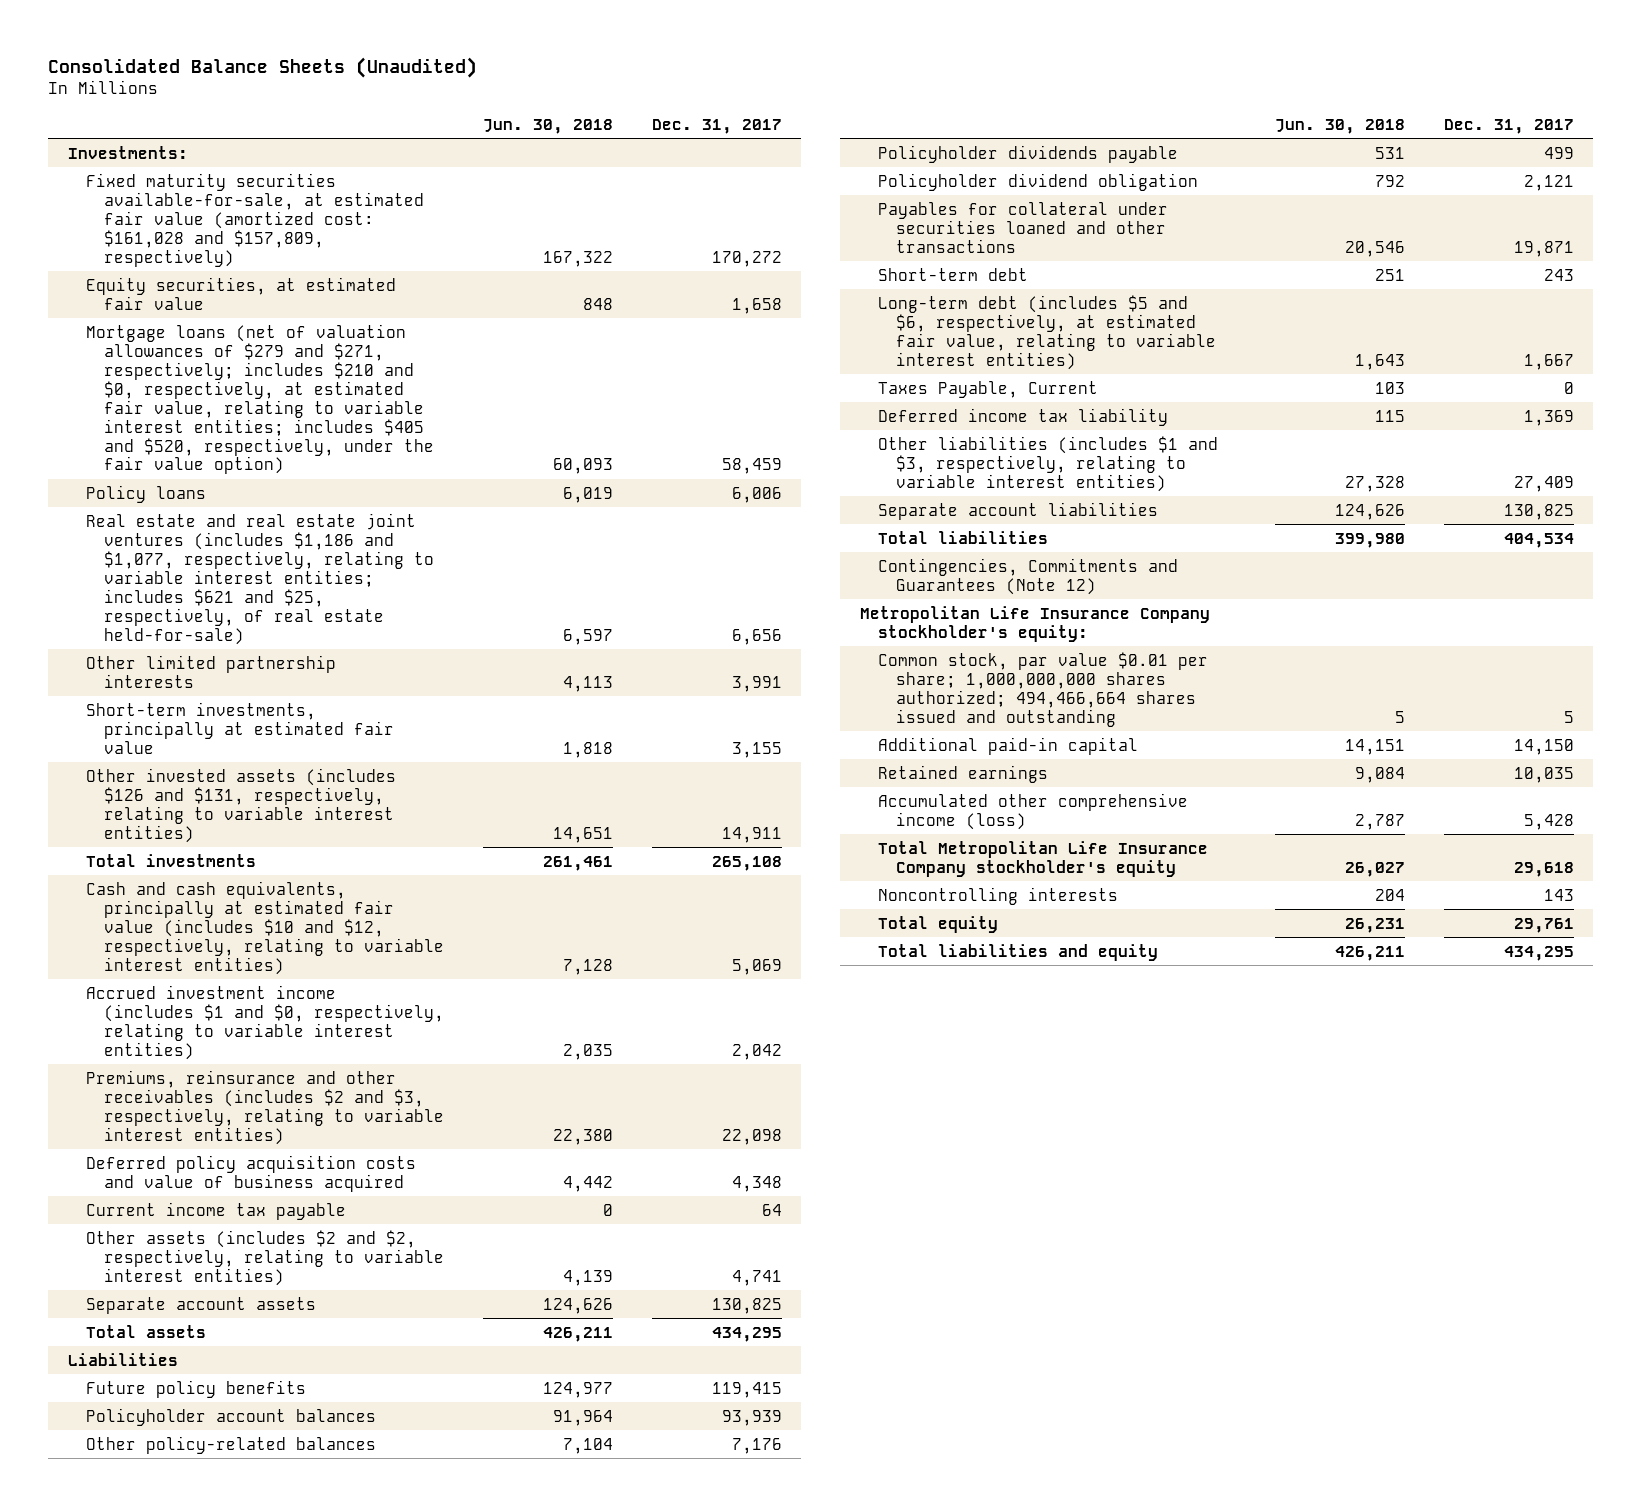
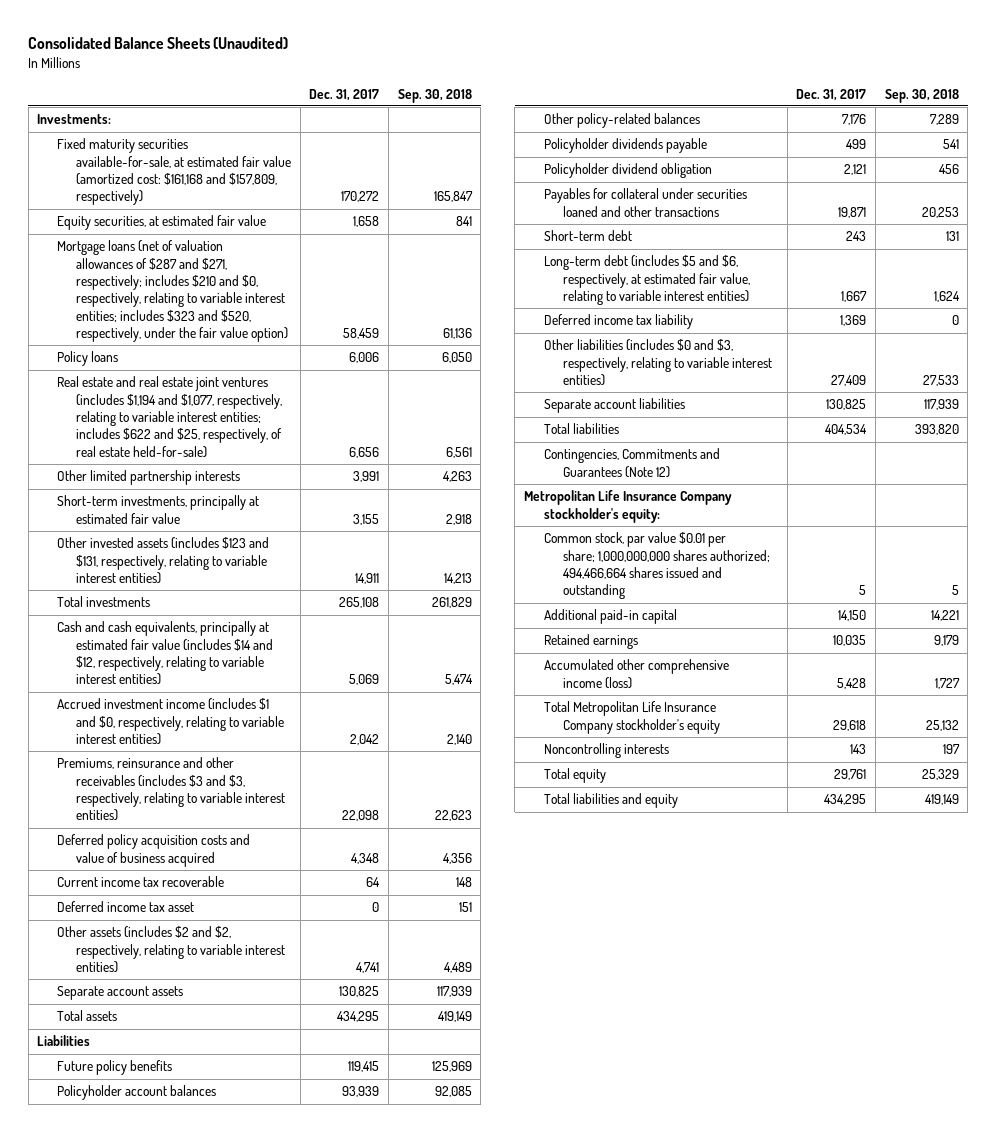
[482,118,613,134] Jun. 30, 2018 -> none
none -> [397,88,472,103] Sep. 30, 2018
[85,172,424,267] Fixed maturity securities available-for-sale, at estimated fair value (amortized cost: $161,028 and $157,809, respectively) -> [56,138,291,206] Fixed maturity securities available-for-sale, at estimated fair value (amortized cost: $161,168 and $157,809, respectively)
[85,323,434,475] Mortgage loans (net of valuation allowances of $279 and $271, respectively; includes $210 and $0, respectively, at estimated fair value, relating to variable interest entities; includes $405 and $520, respectively, under the fair value option) -> [56,240,288,343] Mortgage loans (net of valuation allowances of $287 and $271, respectively; includes $210 and $0, respectively, relating to variable interest entities; includes $323 and $520, respectively, under the fair value option)
[85,512,434,645] Real estate and real estate joint ventures (includes $1,186 and $1,077, respectively, relating to variable interest entities; includes $621 and $25, respectively, of real estate held-for-sale) -> [56,376,282,458] Real estate and real estate joint ventures (includes $1,194 and $1,077, respectively, relating to variable interest entities; includes $622 and $25, respectively, of real estate held-for-sale)
[85,767,396,843] Other invested assets (includes $126 and $131, respectively, relating to variable interest entities) -> [56,537,269,585] Other invested assets (includes $123 and $131, respectively, relating to variable interest entities)
[85,880,444,975] Cash and cash equivalents, principally at estimated fair value (includes $10 and $12, respectively, relating to variable interest entities) -> [56,621,273,686] Cash and cash equivalents, principally at estimated fair value (includes $14 and $12, respectively, relating to variable interest entities)
[85,1069,444,1145] Premiums, reinsurance and other receivables (includes $2 and $3, respectively, relating to variable interest entities) -> [56,757,285,822] Premiums, reinsurance and other receivables (includes $3 and $3, respectively, relating to variable interest entities)
[85,1201,346,1220] Current income tax payable -> [56,876,224,888] Current income tax recoverable
none -> [56,901,194,913] Deferred income tax asset
[877,380,1098,398] Taxes Payable, Current -> none
[877,435,1218,492] Other liabilities (includes $1 and $3, respectively, relating to variable interest entities) -> [543,339,772,387] Other liabilities (includes $0 and $3, respectively, relating to variable interest entities)

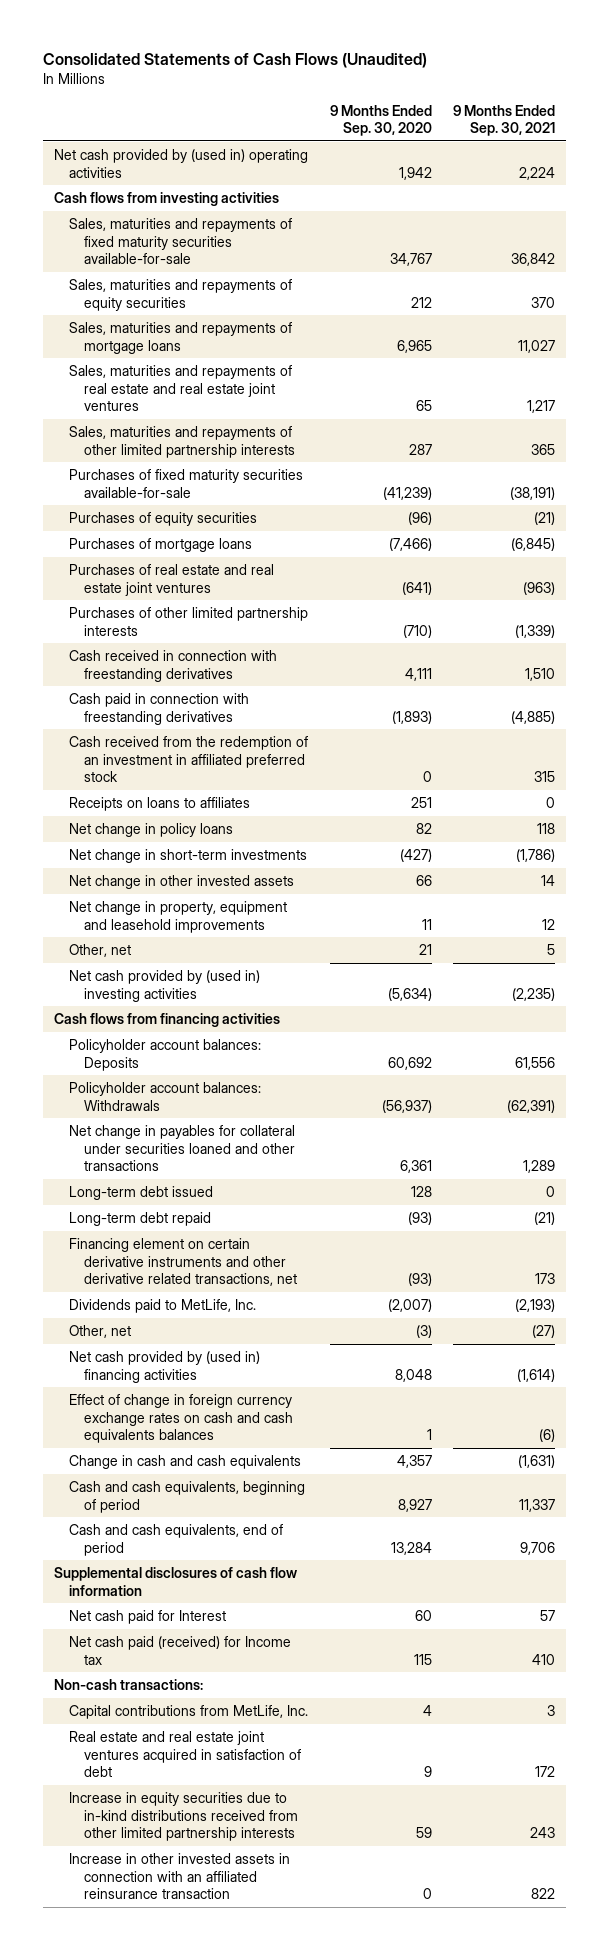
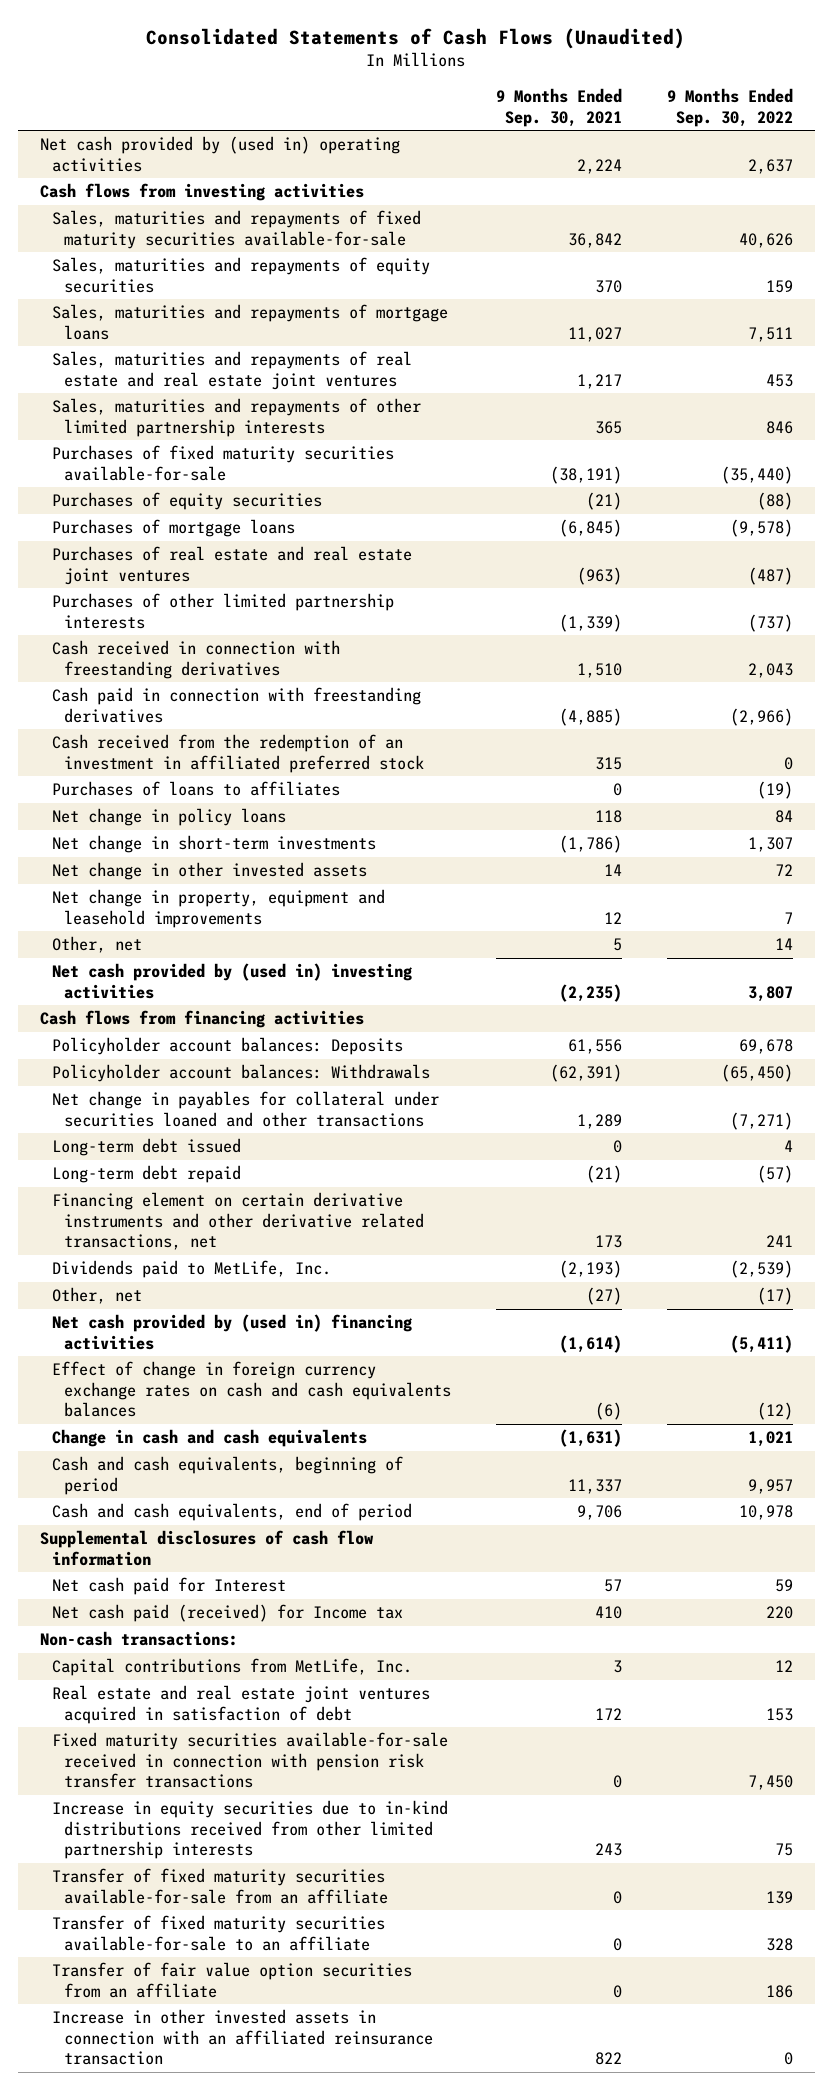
[329,104,432,137] 9 Months Ended Sep. 30, 2020 -> none
none -> [666,88,793,127] 9 Months Ended Sep. 30, 2022
[68,797,250,812] Receipts on loans to affiliates -> none
none -> [52,781,341,797] Purchases of loans to affiliates
none -> [52,1732,449,1788] Fixed maturity securities available-for-sale received in connection with pension risk transfer transactions
none -> [52,1868,389,1904] Transfer of fixed maturity securities available-for-sale from an affiliate
none -> [52,1915,386,1951] Transfer of fixed maturity securities available-for-sale to an affiliate
none -> [52,1962,413,1998] Transfer of fair value option securities from an affiliate

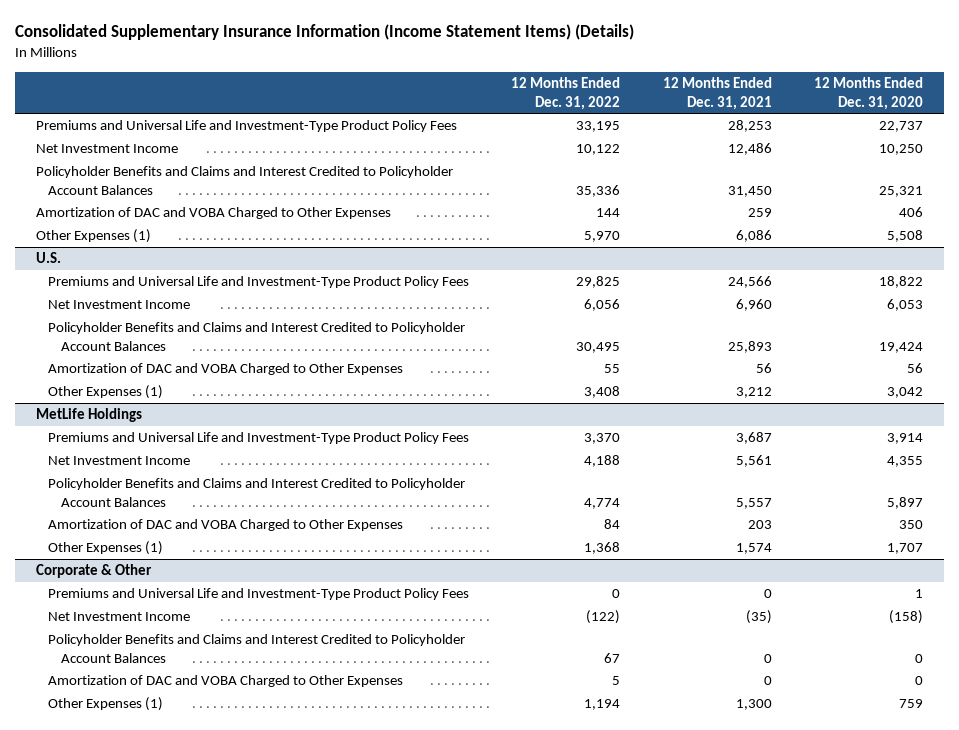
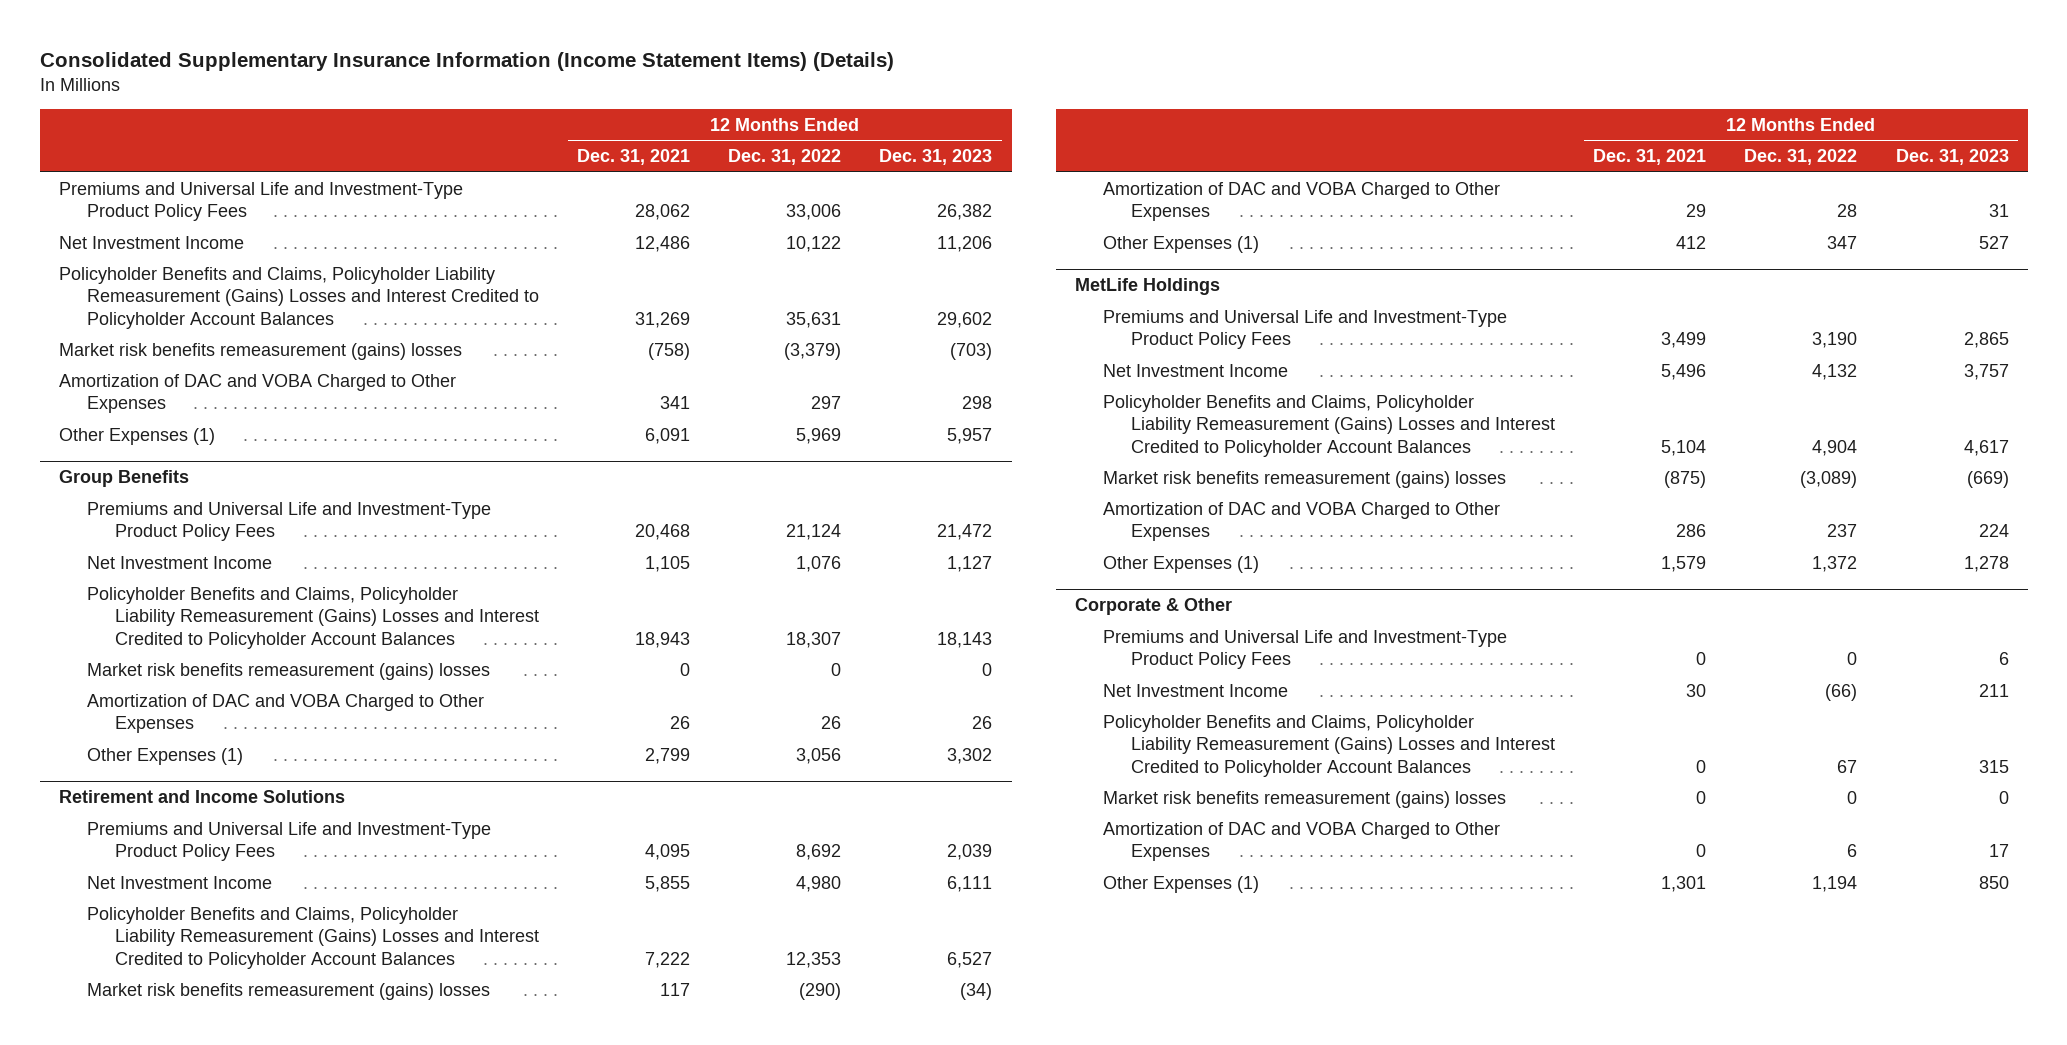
[813,77,923,110] 12 Months Ended Dec. 31, 2020 -> none
none -> [879,149,993,166] Dec. 31, 2023
[576,121,621,133] 33,195 -> [786,204,842,221] 33,006
[727,120,772,133] 28,253 -> [635,204,691,221] 28,062
[35,252,61,264] U.S. -> none
[35,166,453,195] Policyholder Benefits and Claims and Interest Credited to Policyholder Account Balances -> [58,266,539,329] Policyholder Benefits and Claims, Policyholder Liability Remeasurement (Gains) Losses and Interest Credited to Policyholder Account Balances
[576,184,621,197] 35,336 -> [786,311,842,328] 35,631
[727,185,772,197] 31,450 -> [635,311,691,328] 31,269
none -> [58,342,462,360] Market risk benefits remeasurement (gains) losses
[596,208,621,218] 144 -> [811,396,842,410] 297
[747,208,772,218] 259 -> [660,396,691,410] 341
[584,231,621,243] 5,970 -> [796,427,842,444] 5,969
[735,230,772,243] 6,086 -> [645,427,691,444] 6,091
none -> [58,470,189,488] Group Benefits
[576,276,621,289] 29,825 -> [786,524,842,541] 21,124
[727,276,772,289] 24,566 -> [635,524,691,541] 20,468
[584,299,621,312] 6,056 -> [796,555,842,572] 1,076
[735,299,772,312] 6,960 -> [645,555,691,572] 1,105
[48,322,466,351] Policyholder Benefits and Claims and Interest Credited to Policyholder Account Balances -> [86,586,540,649] Policyholder Benefits and Claims, Policyholder Liability Remeasurement (Gains) Losses and Interest Credited to Policyholder Account Balances
[576,341,621,353] 30,495 -> [786,631,842,648] 18,307
[727,340,772,353] 25,893 -> [635,631,691,648] 18,943
none -> [86,662,490,680] Market risk benefits remeasurement (gains) losses
[604,364,621,374] 55 -> [821,716,842,730] 26
[755,363,772,374] 56 -> [670,716,691,730] 26
[584,386,621,399] 3,408 -> [796,747,842,764] 3,056
[735,387,772,399] 3,212 -> [645,747,691,764] 2,799
none -> [58,790,345,804] Retirement and Income Solutions
none -> [86,821,491,862] Premiums and Universal Life and Investment-Type Product Policy Fees
none -> [86,875,272,889] Net Investment Income
none -> [86,906,540,969] Policyholder Benefits and Claims, Policyholder Liability Remeasurement (Gains) Losses and Interest Credited to Policyholder Account Balances
none -> [86,982,490,1000] Market risk benefits remeasurement (gains) losses
none -> [1103,181,1501,222] Amortization of DAC and VOBA Charged to Other Expenses
none -> [1103,235,1260,253] Other Expenses (1)
[584,433,621,445] 3,370 -> [1812,332,1858,349] 3,190
[735,432,772,445] 3,687 -> [1661,332,1707,349] 3,499
[584,455,621,468] 4,188 -> [1812,363,1858,380] 4,132
[735,455,772,468] 5,561 -> [1661,363,1707,380] 5,496
[48,478,466,507] Policyholder Benefits and Claims and Interest Credited to Policyholder Account Balances -> [1103,394,1556,457] Policyholder Benefits and Claims, Policyholder Liability Remeasurement (Gains) Losses and Interest Credited to Policyholder Account Balances
[584,497,621,509] 4,774 -> [1812,439,1858,456] 4,904
[735,497,772,509] 5,557 -> [1661,439,1707,456] 5,104
none -> [1103,470,1507,488] Market risk benefits remeasurement (gains) losses
[604,519,621,530] 84 -> [1827,524,1858,538] 237
[747,520,772,530] 203 -> [1676,524,1707,538] 286
[584,542,621,555] 1,368 -> [1812,555,1858,572] 1,372
[735,543,772,555] 1,574 -> [1661,555,1707,572] 1,579
[586,610,621,625] (122) -> [1825,683,1858,701] (66)
[745,610,772,625] (35) -> [1686,683,1707,697] 30
[48,634,466,663] Policyholder Benefits and Claims and Interest Credited to Policyholder Account Balances -> [1103,714,1556,777] Policyholder Benefits and Claims, Policyholder Liability Remeasurement (Gains) Losses and Interest Credited to Policyholder Account Balances
none -> [1103,790,1507,808] Market risk benefits remeasurement (gains) losses
[612,676,621,686] 5 -> [1847,844,1858,858] 6
[735,699,772,711] 1,300 -> [1661,875,1707,892] 1,301

